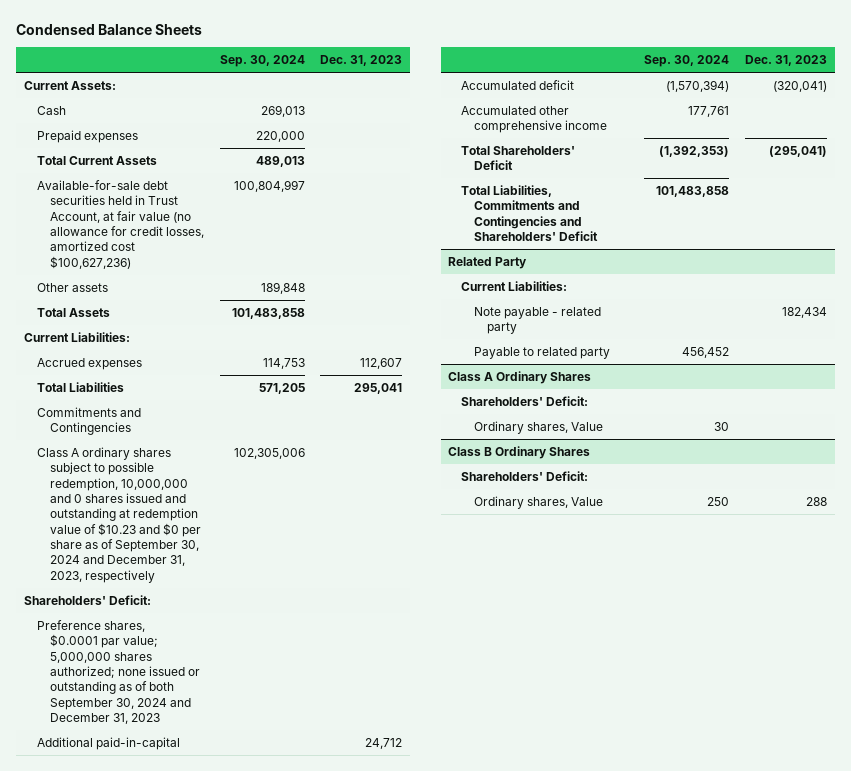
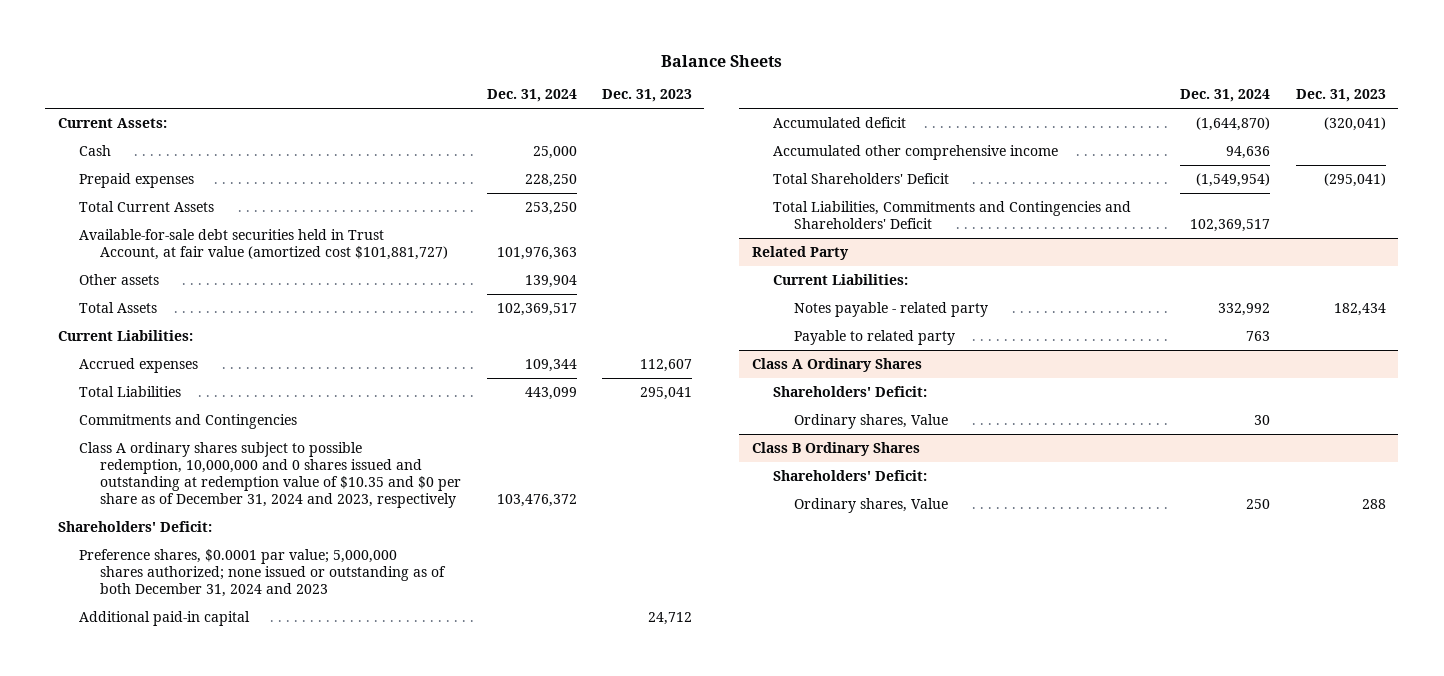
[16,24,203,36] Condensed Balance Sheets -> [660,54,782,67] Balance Sheets
[219,55,305,68] Sep. 30, 2024 -> none
none -> [486,89,577,103] Dec. 31, 2024
[36,179,204,269] Available-for-sale debt securities held in Trust Account, at fair value (no allowance for credit losses, amortized cost $100,627,236) -> [79,228,449,261] Available-for-sale debt securities held in Trust Account, at fair value (amortized cost $101,881,727)
[36,446,201,583] Class A ordinary shares subject to possible redemption, 10,000,000 and 0 shares issued and outstanding at redemption value of $10.23 and $0 per share as of September 30, 2024 and December 31, 2023, respectively -> [79,441,462,509] Class A ordinary shares subject to possible redemption, 10,000,000 and 0 shares issued and outstanding at redemption value of $10.35 and $0 per share as of December 31, 2024 and 2023, respectively
[36,619,200,725] Preference shares, $0.0001 par value; 5,000,000 shares authorized; none issued or outstanding as of both September 30, 2024 and December 31, 2023 -> [79,548,447,598] Preference shares, $0.0001 par value; 5,000,000 shares authorized; none issued or outstanding as of both December 31, 2024 and 2023
[36,736,180,750] Additional paid-in-capital -> [79,610,251,626] Additional paid-in capital
[474,306,602,335] Note payable - related party -> [794,301,989,317] Notes payable - related party

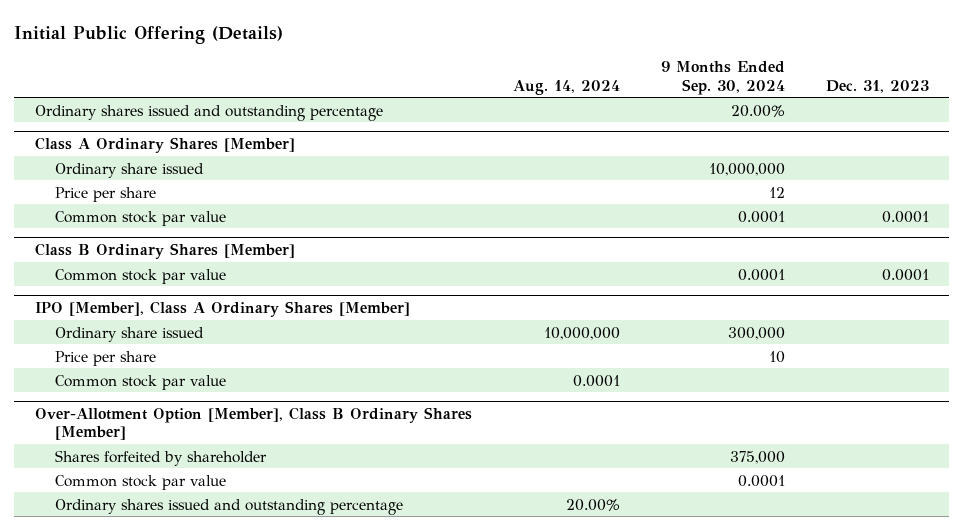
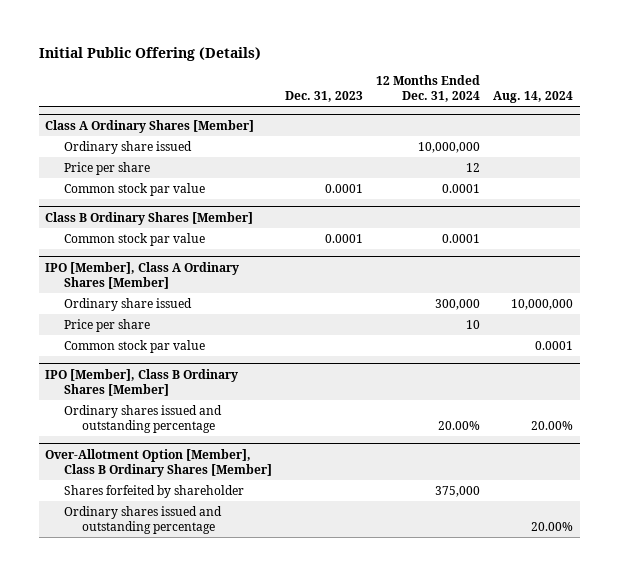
[660,60,785,95] 9 Months Ended Sep. 30, 2024 -> none
none -> [376,74,481,102] 12 Months Ended Dec. 31, 2024
[34,104,383,121] Ordinary shares issued and outstanding percentage -> none
none -> [45,368,239,396] IPO [Member], Class B Ordinary Shares [Member]
none -> [63,404,222,434] Ordinary shares issued and outstanding percentage
[54,474,226,490] Common stock par value -> none

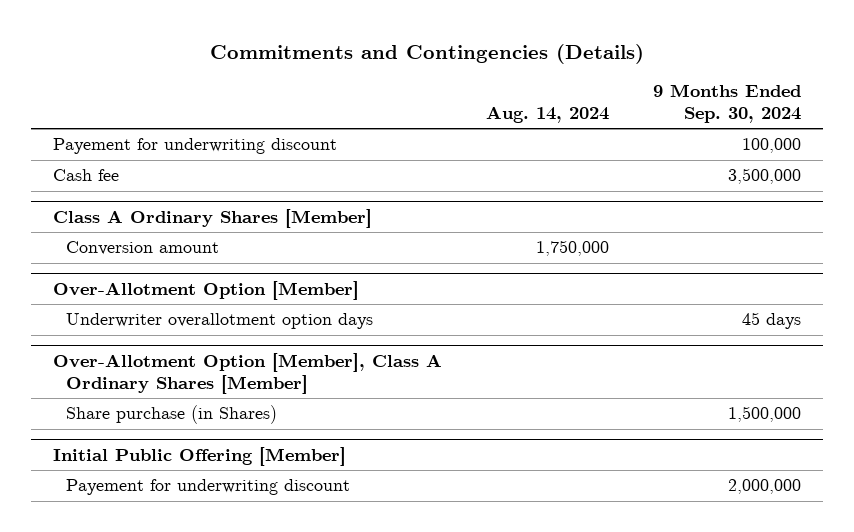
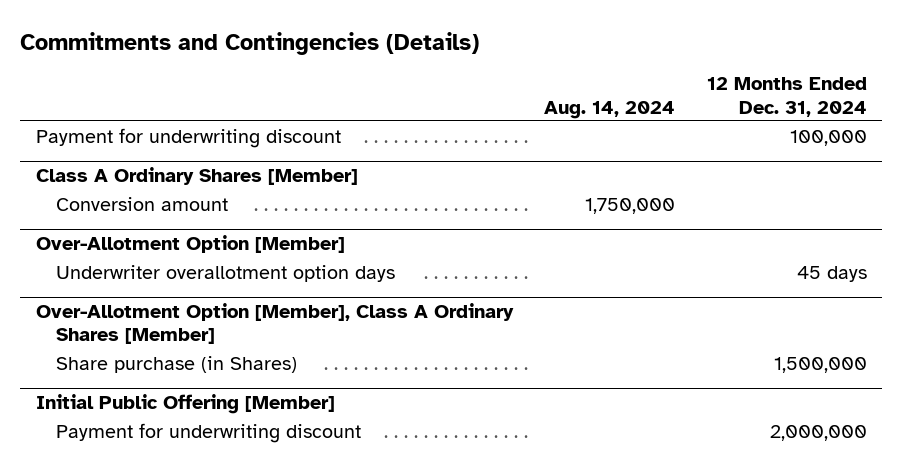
[653,84,802,124] 9 Months Ended Sep. 30, 2024 -> none
none -> [706,77,867,117] 12 Months Ended Dec. 31, 2024
[53,169,120,182] Cash fee -> none
[53,138,338,155] Payement for underwriting discount -> [35,127,341,148] Payment for underwriting discount
[65,479,350,496] Payement for underwriting discount -> [55,422,361,443] Payment for underwriting discount

